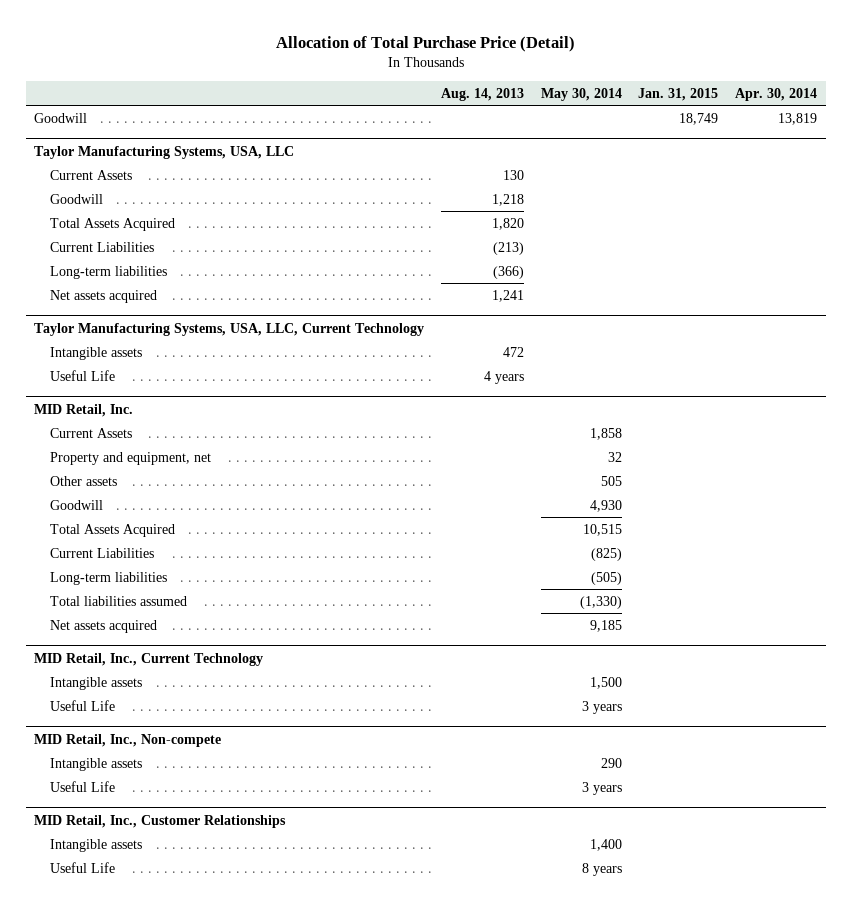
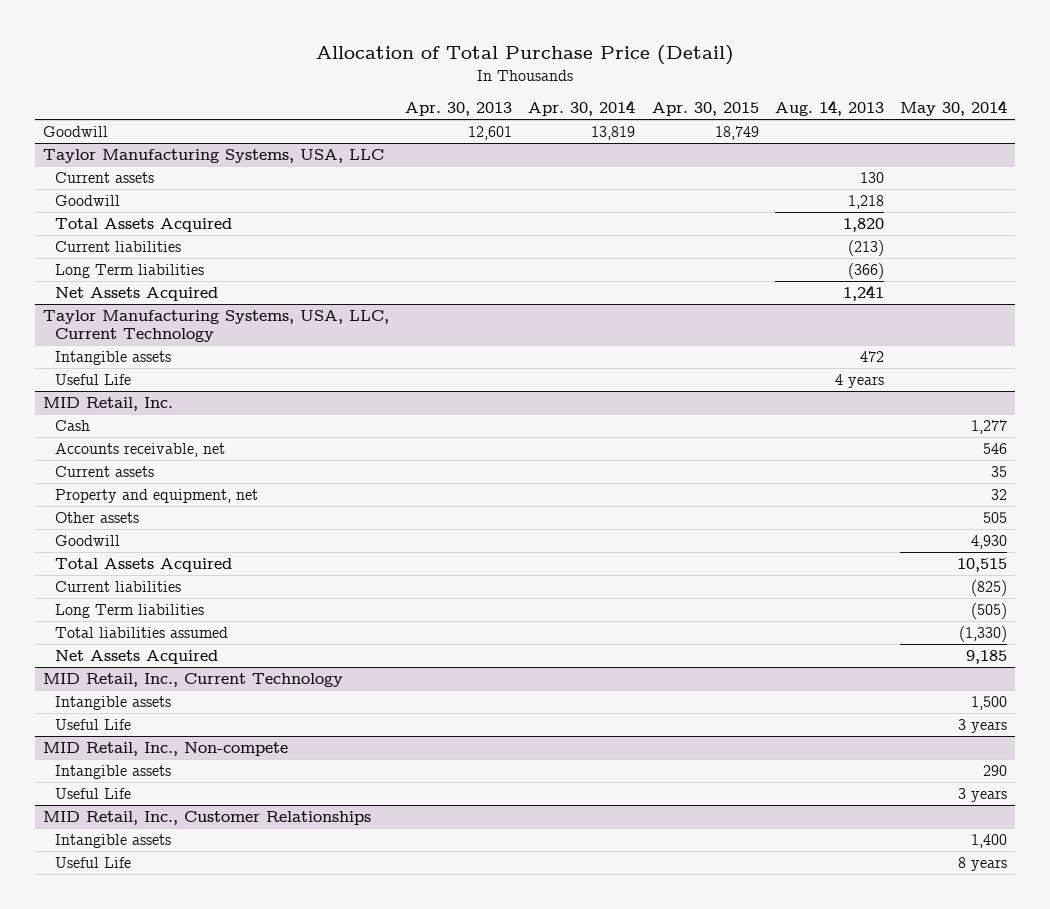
[638,87,719,101] Jan. 31, 2015 -> none
none -> [405,102,513,117] Apr. 30, 2013
none -> [651,102,759,117] Apr. 30, 2015
[50,169,133,180] Current Assets -> [55,171,155,183] Current assets
[50,241,155,252] Current Liabilities -> [55,240,182,252] Current liabilities
[50,265,168,279] Long-term liabilities -> [55,263,205,278] Long Term liabilities
[50,289,158,303] Net assets acquired -> [55,286,219,301] Net Assets Acquired
none -> [55,419,91,431] Cash
none -> [55,442,226,457] Accounts receivable, net
[50,427,133,438] Current Assets -> [55,465,155,477] Current assets
[589,427,622,440] 1,858 -> [990,465,1007,477] 35
[50,547,155,558] Current Liabilities -> [55,580,182,592] Current liabilities
[50,571,168,585] Long-term liabilities -> [55,603,205,618] Long Term liabilities
[50,619,158,633] Net assets acquired -> [55,649,219,664] Net Assets Acquired

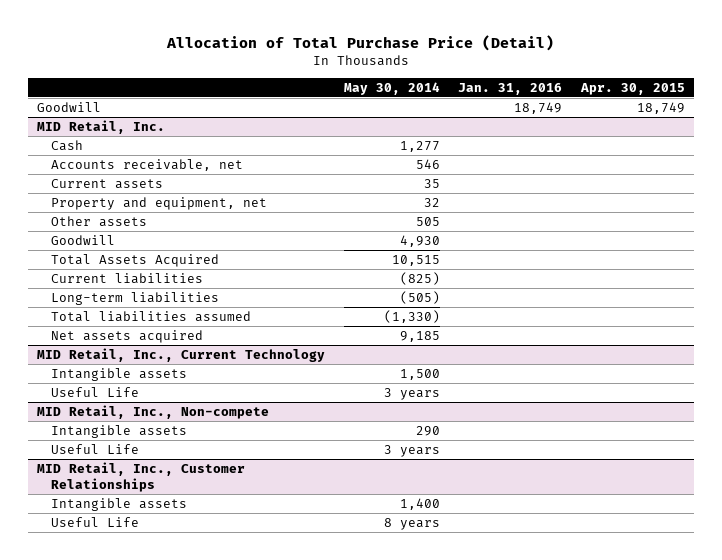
[405,102,513,117] Apr. 30, 2013 -> none
[528,100,636,117] Apr. 30, 2014 -> none
[774,100,884,117] Aug. 14, 2013 -> none
none -> [458,82,563,95] Jan. 31, 2016
[42,148,384,163] Taylor Manufacturing Systems, USA, LLC -> none
[55,171,155,183] Current assets -> none
[55,194,121,206] Goodwill -> none
[55,217,233,232] Total Assets Acquired -> none
[55,240,182,252] Current liabilities -> none
[55,263,205,278] Long Term liabilities -> none
[55,286,219,301] Net Assets Acquired -> none
[42,309,389,343] Taylor Manufacturing Systems, USA, LLC, Current Technology -> none
[55,350,172,365] Intangible assets -> none
[55,373,132,385] Useful Life -> none
[55,603,205,618] Long Term liabilities -> [51,291,220,305] Long-term liabilities
[55,649,219,664] Net Assets Acquired -> [51,329,204,343] Net assets acquired

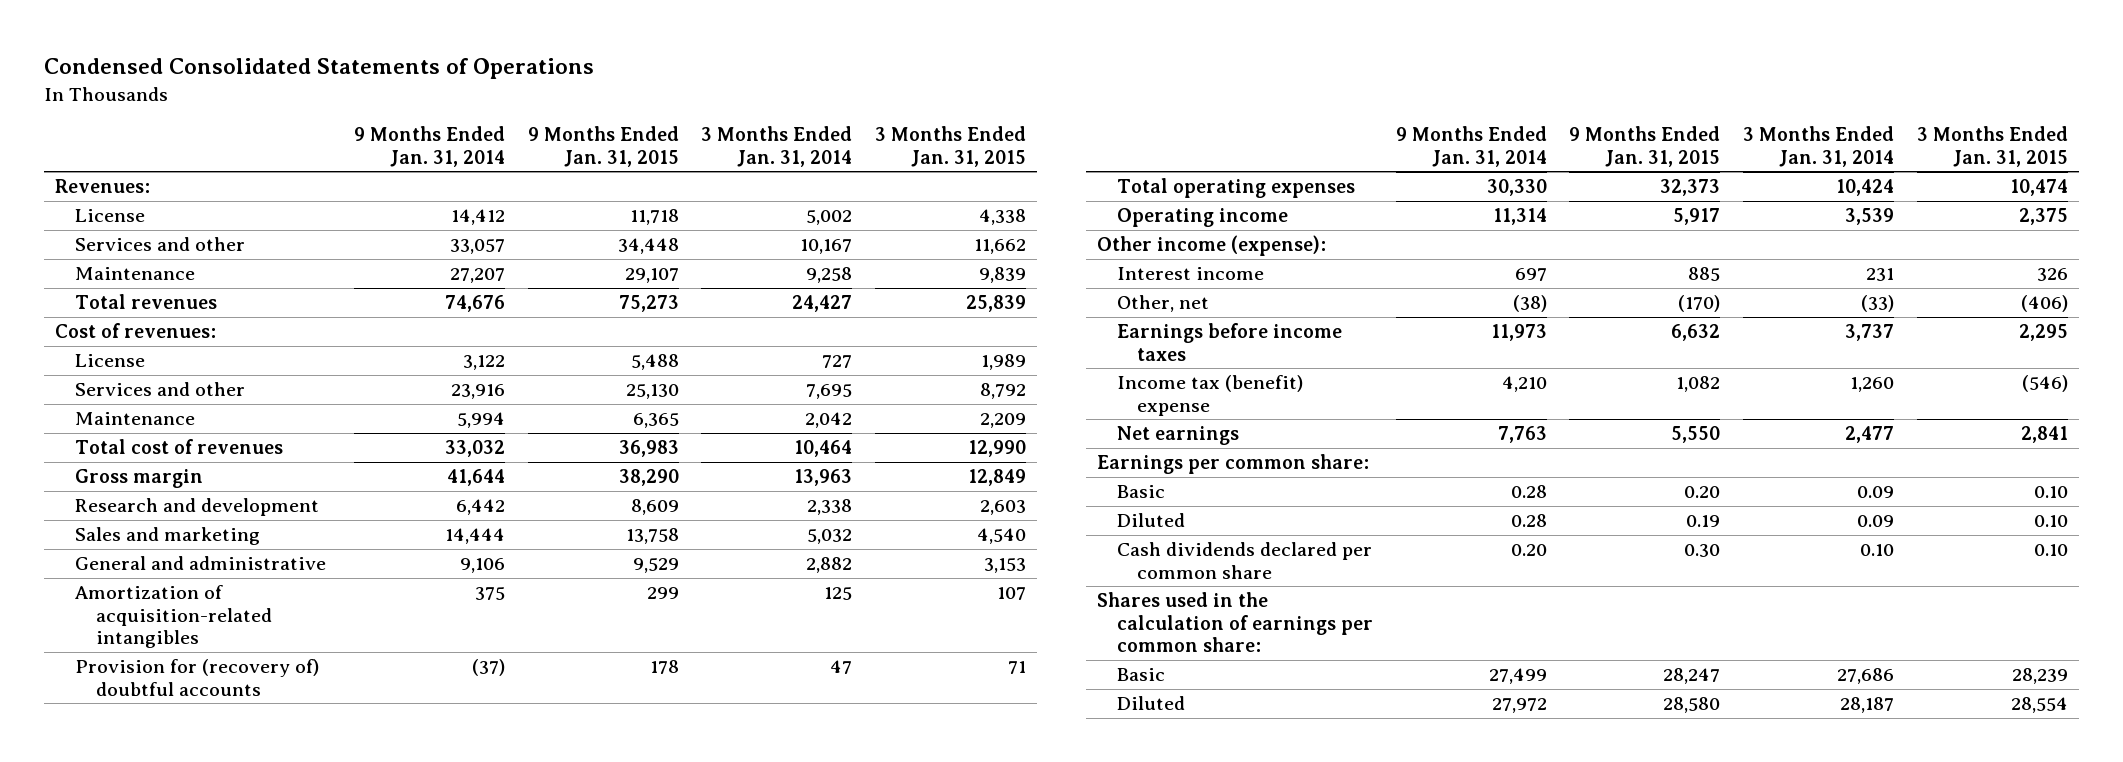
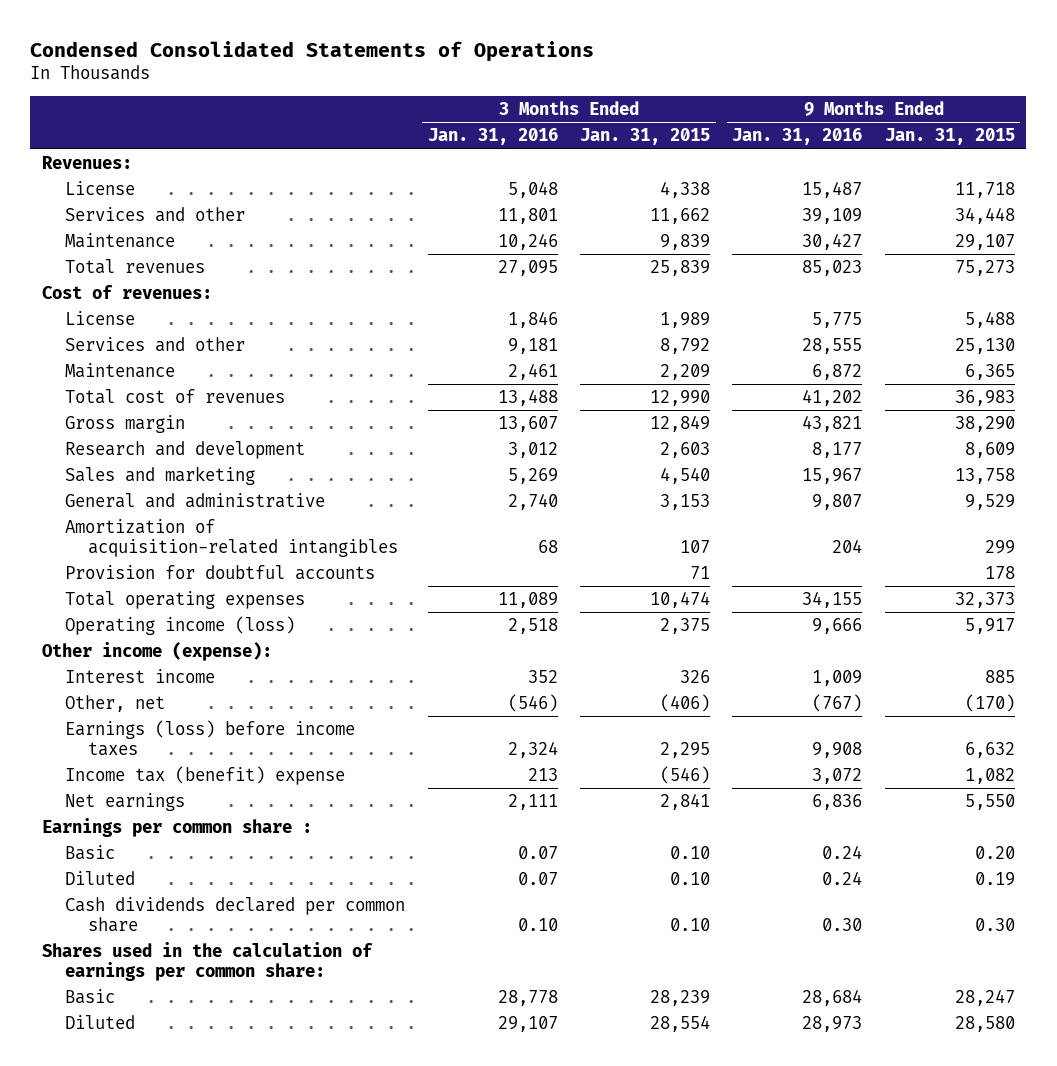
[354,126,506,167] 9 Months Ended Jan. 31, 2014 -> none
[701,126,853,167] 3 Months Ended Jan. 31, 2014 -> none
none -> [427,128,558,146] Jan. 31, 2016
none -> [732,128,863,146] Jan. 31, 2016
[75,659,320,696] Provision for (recovery of) doubtful accounts -> [65,565,376,581] Provision for doubtful accounts
[1117,208,1289,228] Operating income -> [65,616,296,636] Operating income (loss)
[1117,323,1343,361] Earnings before income taxes -> [65,720,356,756] Earnings (loss) before income taxes
[1097,454,1370,475] Earnings per common share: -> [41,818,312,838] Earnings per common share :

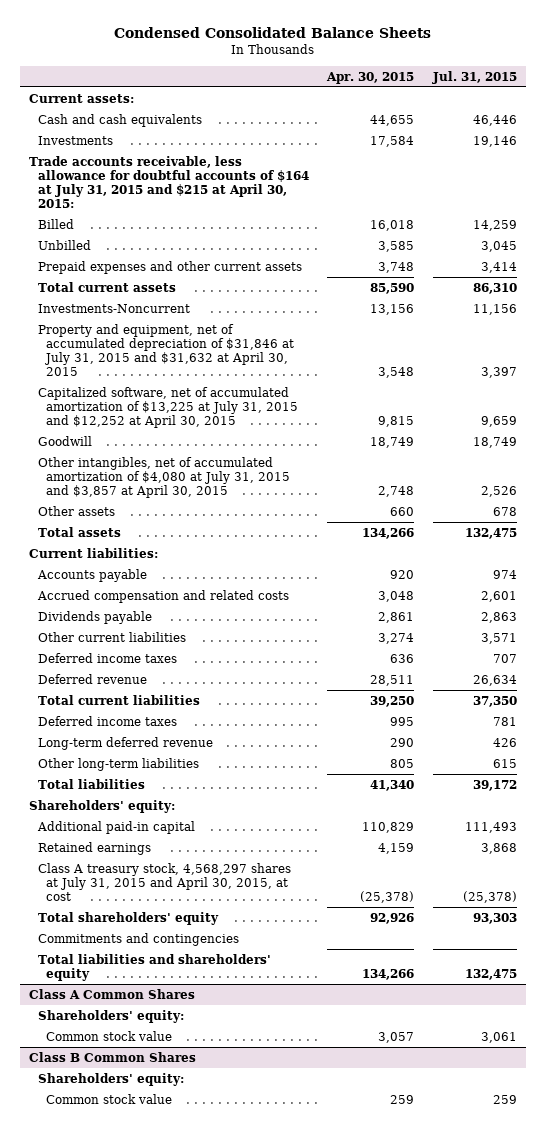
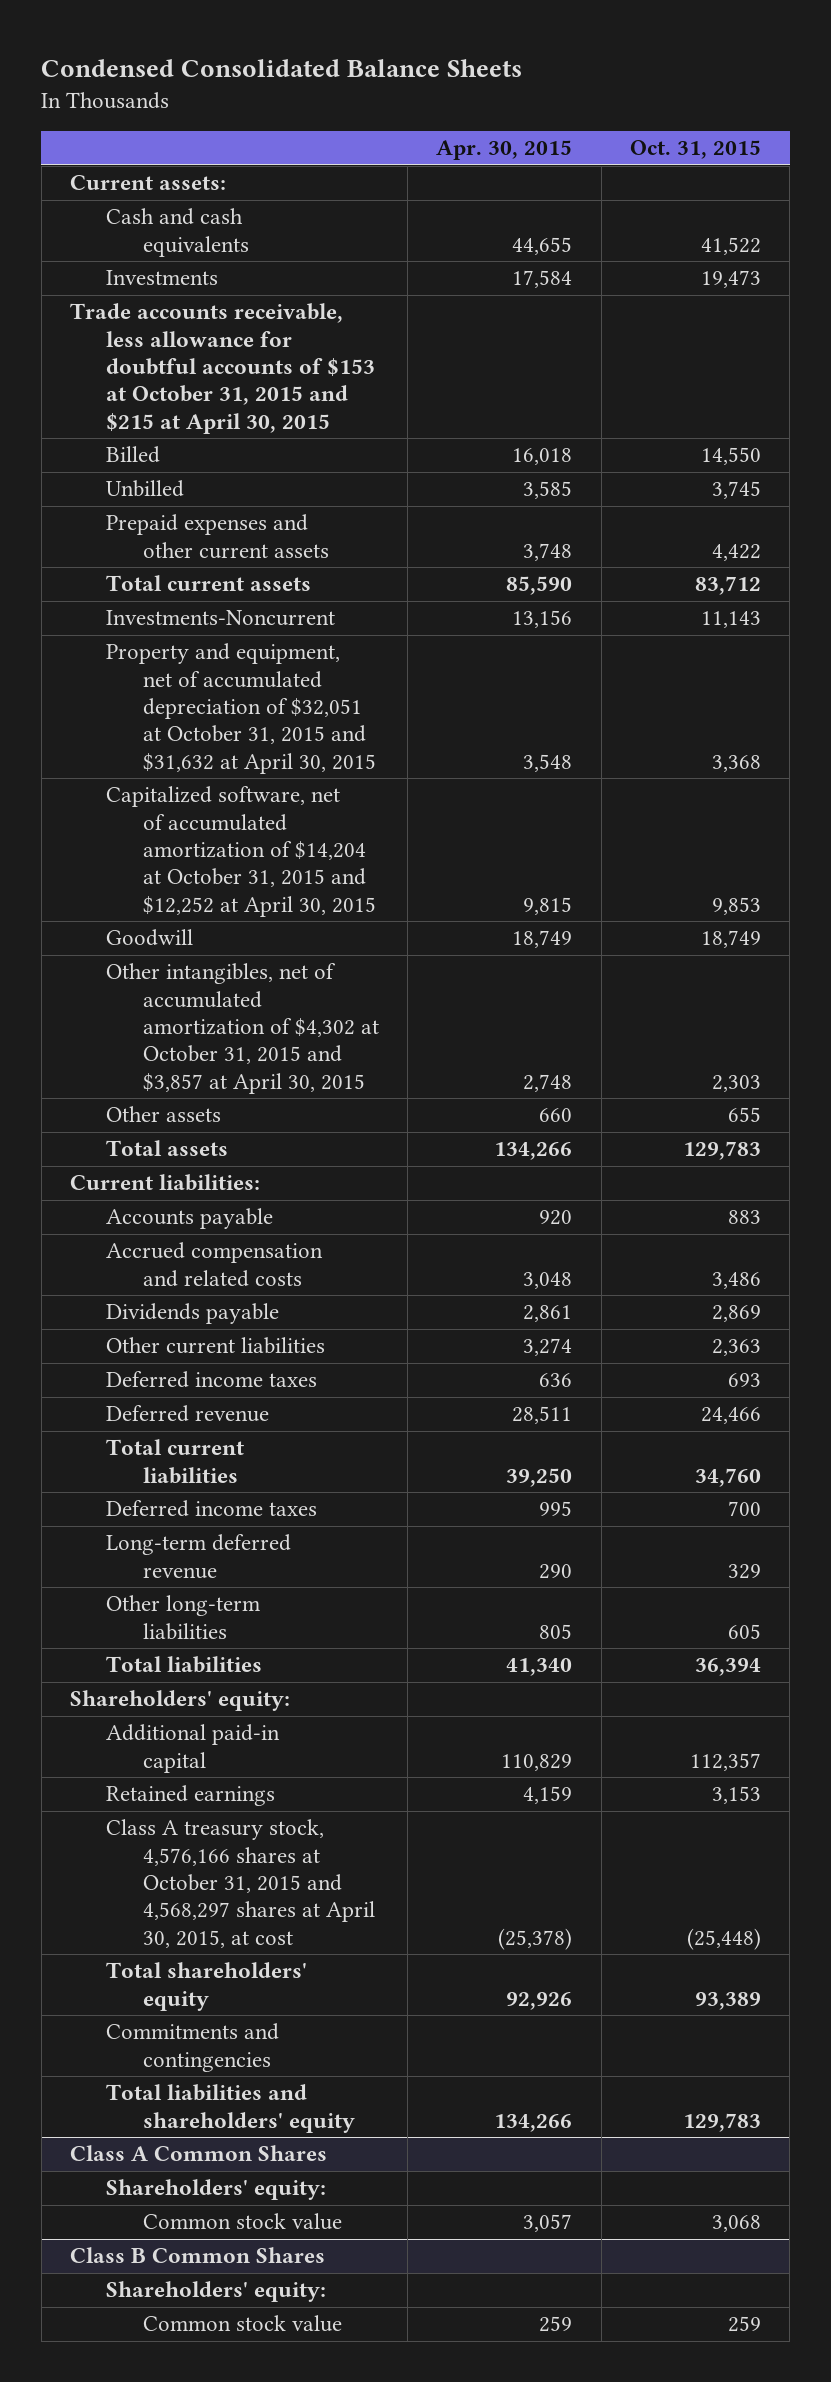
[431,70,517,84] Jul. 31, 2015 -> none
none -> [629,140,761,160] Oct. 31, 2015
[28,155,309,209] Trade accounts receivable, less allowance for doubtful accounts of $164 at July 31, 2015 and $215 at April 30, 2015: -> [69,303,376,434] Trade accounts receivable, less allowance for doubtful accounts of $153 at October 31, 2015 and $215 at April 30, 2015
[37,323,295,377] Property and equipment, net of accumulated depreciation of $31,846 at July 31, 2015 and $31,632 at April 30, 2015 -> [106,643,376,774] Property and equipment, net of accumulated depreciation of $32,051 at October 31, 2015 and $31,632 at April 30, 2015
[37,386,299,429] Capitalized software, net of accumulated amortization of $13,225 at July 31, 2015 and $12,252 at April 30, 2015 -> [106,786,376,917] Capitalized software, net of accumulated amortization of $14,204 at October 31, 2015 and $12,252 at April 30, 2015
[37,456,291,499] Other intangibles, net of accumulated amortization of $4,080 at July 31, 2015 and $3,857 at April 30, 2015 -> [106,963,379,1094] Other intangibles, net of accumulated amortization of $4,302 at October 31, 2015 and $3,857 at April 30, 2015
[37,862,291,902] Class A treasury stock, 4,568,297 shares at July 31, 2015 and April 30, 2015, at cost -> [106,1819,375,1948] Class A treasury stock, 4,576,166 shares at October 31, 2015 and 4,568,297 shares at April 30, 2015, at cost

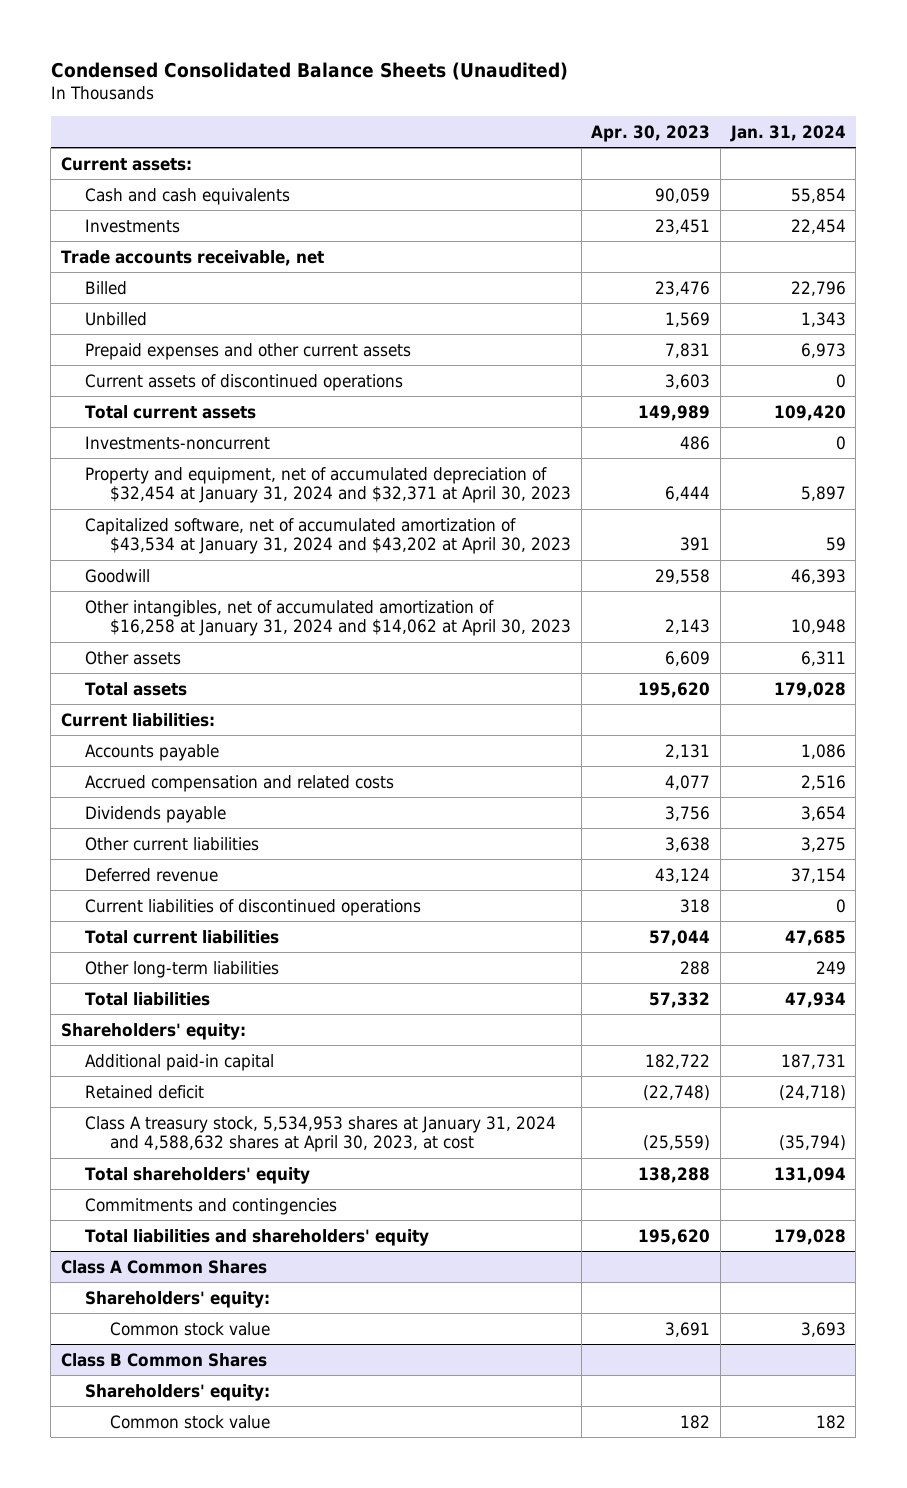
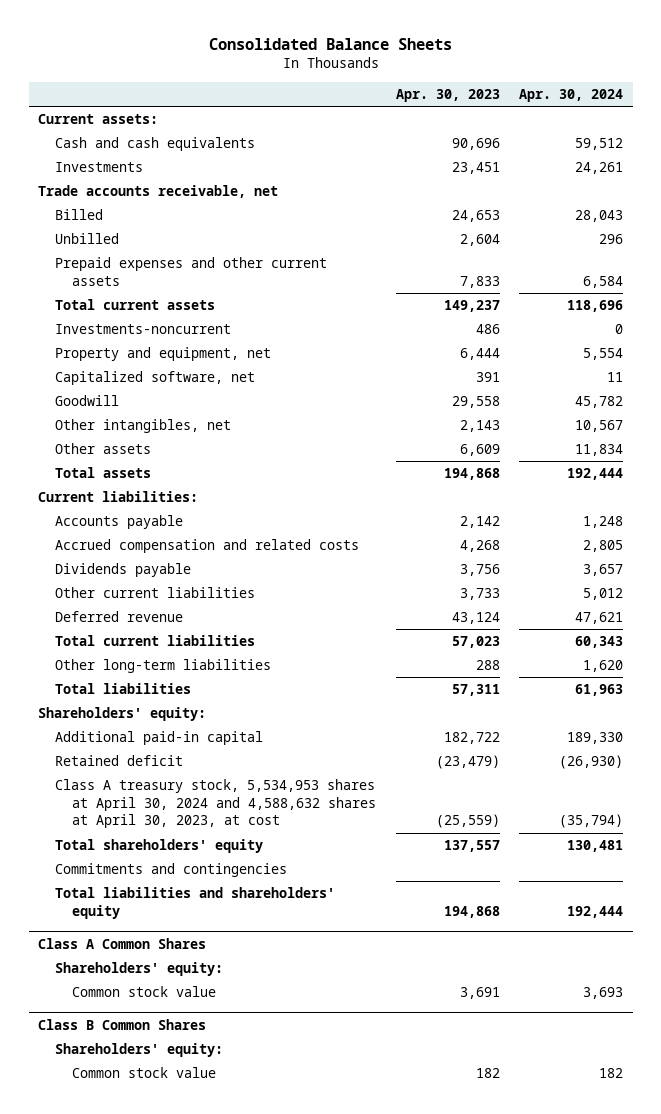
[50,61,568,80] Condensed Consolidated Balance Sheets (Unaudited) -> [208,38,452,51] Consolidated Balance Sheets
[729,124,846,142] Jan. 31, 2024 -> none
none -> [518,89,623,103] Apr. 30, 2024
[655,187,711,203] 90,059 -> [451,138,500,151] 90,696
[85,373,404,391] Current assets of discontinued operations -> none
[655,280,711,296] 23,476 -> [451,210,500,223] 24,653
[665,311,711,327] 1,569 -> [459,234,500,247] 2,604
[665,342,711,358] 7,831 -> [459,275,500,288] 7,833
[638,404,711,421] 149,989 -> [443,300,500,313] 149,237
[85,466,571,504] Property and equipment, net of accumulated depreciation of $32,454 at January 31, 2024 and $32,371 at April 30, 2023 -> [55,347,272,362] Property and equipment, net
[85,517,571,555] Capitalized software, net of accumulated amortization of $43,534 at January 31, 2024 and $43,202 at April 30, 2023 -> [55,371,256,386] Capitalized software, net
[85,599,571,637] Other intangibles, net of accumulated amortization of $16,258 at January 31, 2024 and $14,062 at April 30, 2023 -> [55,419,232,434] Other intangibles, net
[638,681,711,698] 195,620 -> [443,468,500,481] 194,868
[665,743,711,759] 2,131 -> [459,516,500,529] 2,142
[665,774,711,790] 4,077 -> [459,540,500,553] 4,268
[665,836,711,852] 3,638 -> [459,588,500,601] 3,733
[85,898,422,916] Current liabilities of discontinued operations -> none
[649,929,711,946] 57,044 -> [451,636,500,649] 57,023
[649,991,711,1008] 57,332 -> [451,684,500,697] 57,311
[643,1084,711,1101] (22,748) -> [435,755,500,770] (23,479)
[85,1115,557,1153] Class A treasury stock, 5,534,953 shares at January 31, 2024 and 4,588,632 shares at April 30, 2023, at cost -> [55,779,377,829] Class A treasury stock, 5,534,953 shares at April 30, 2024 and 4,588,632 shares at April 30, 2023, at cost
[638,1166,711,1183] 138,288 -> [443,840,500,853] 137,557
[638,1228,711,1245] 195,620 -> [443,905,500,918] 194,868

